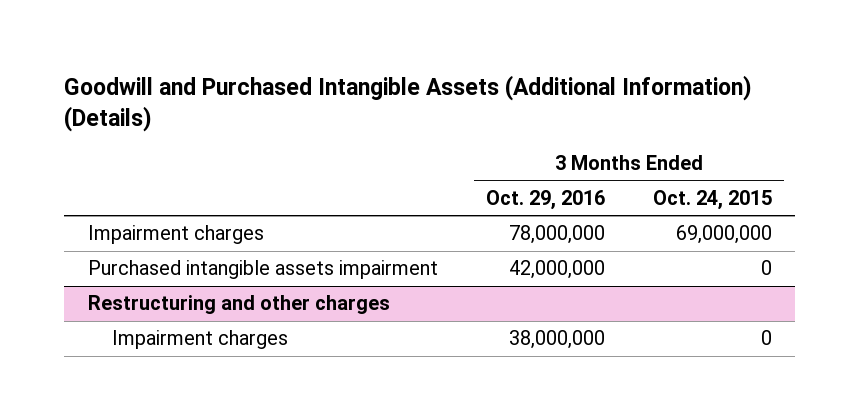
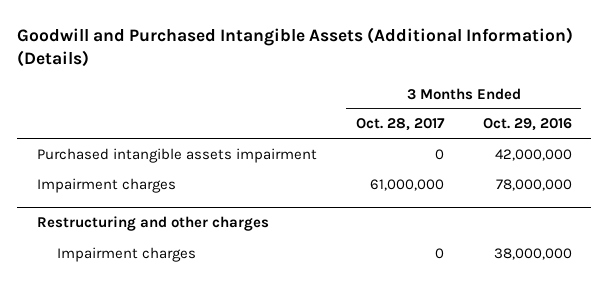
[652,190,772,211] Oct. 24, 2015 -> none
none -> [355,118,445,132] Oct. 28, 2017
[87,225,264,245] Impairment charges -> [36,177,176,193] Impairment charges

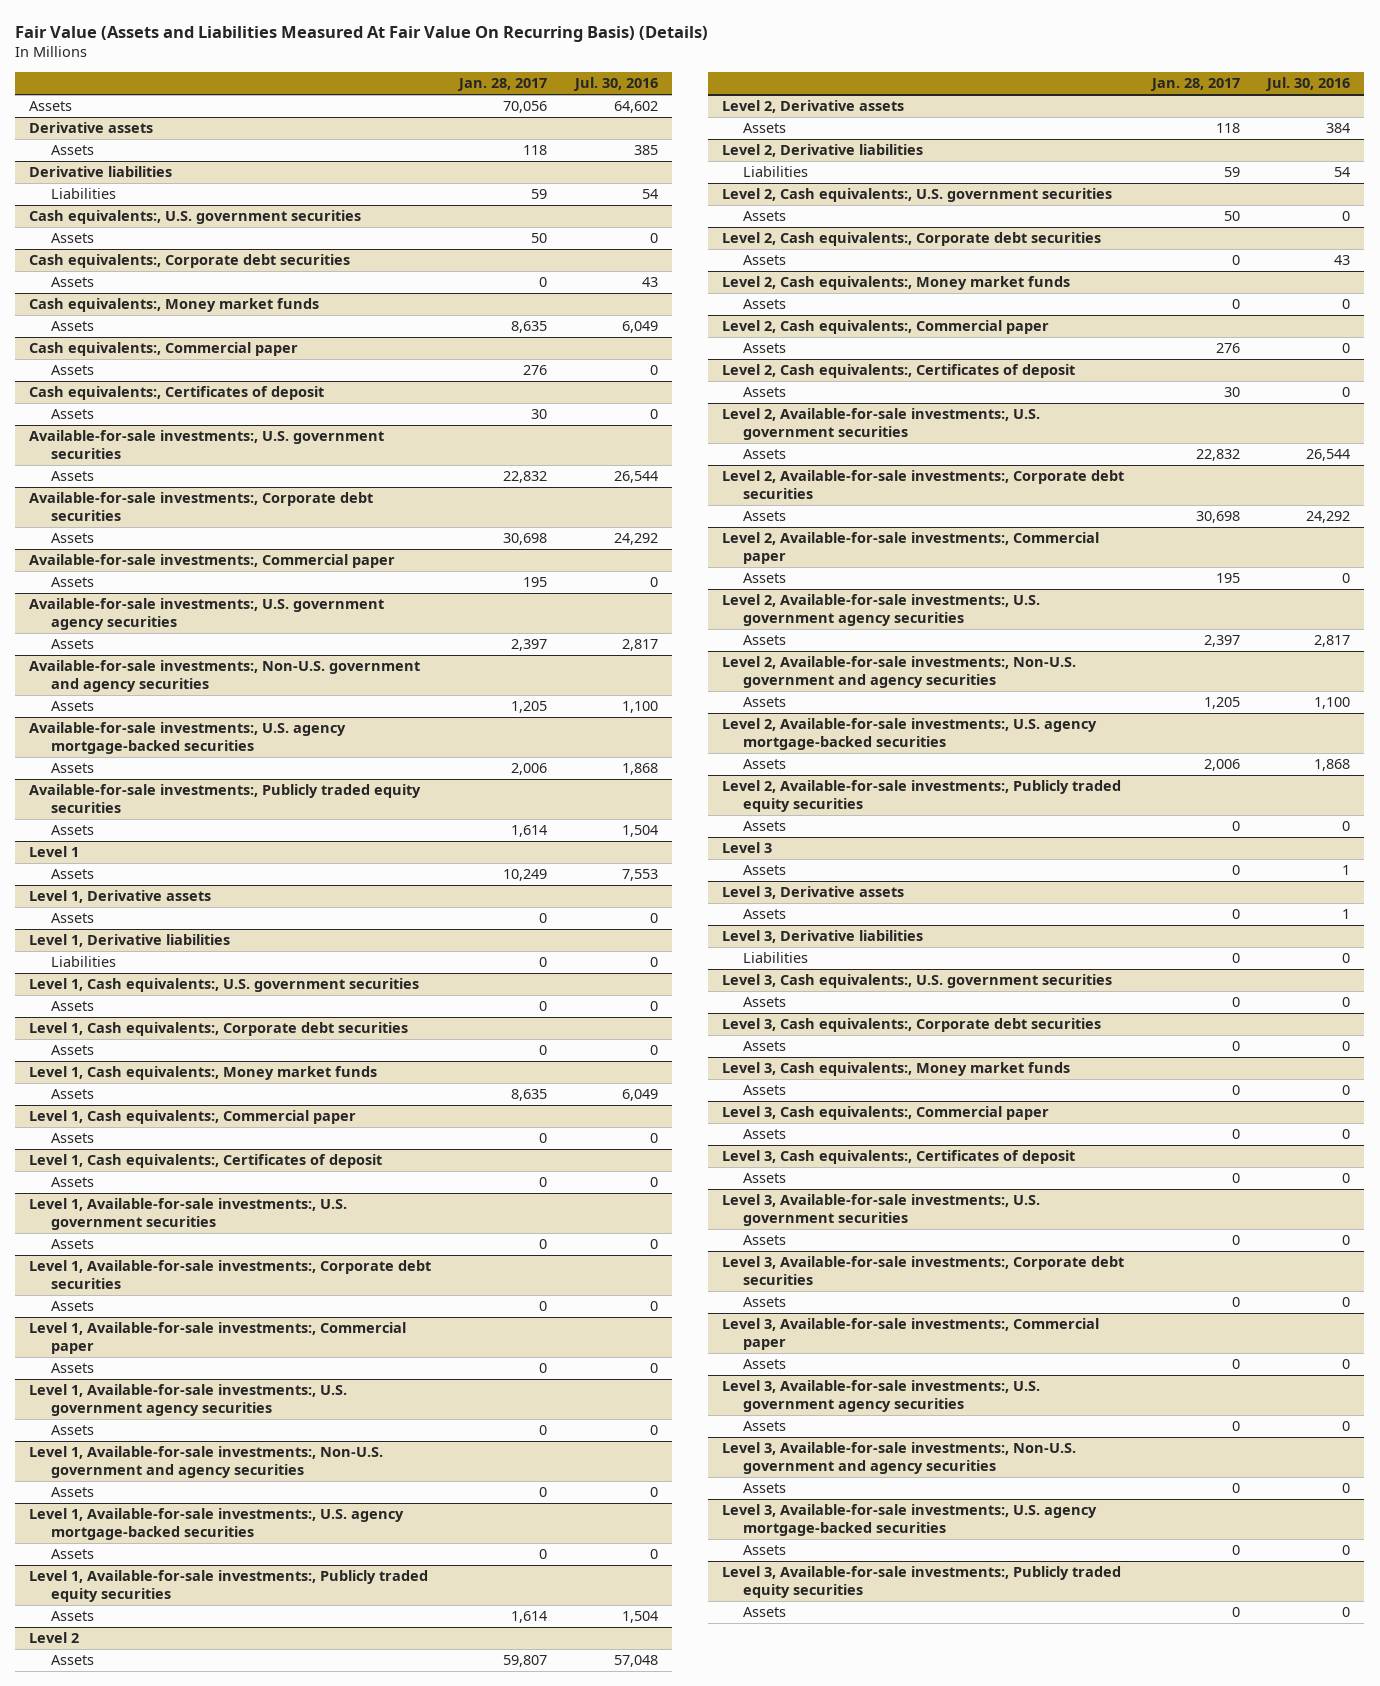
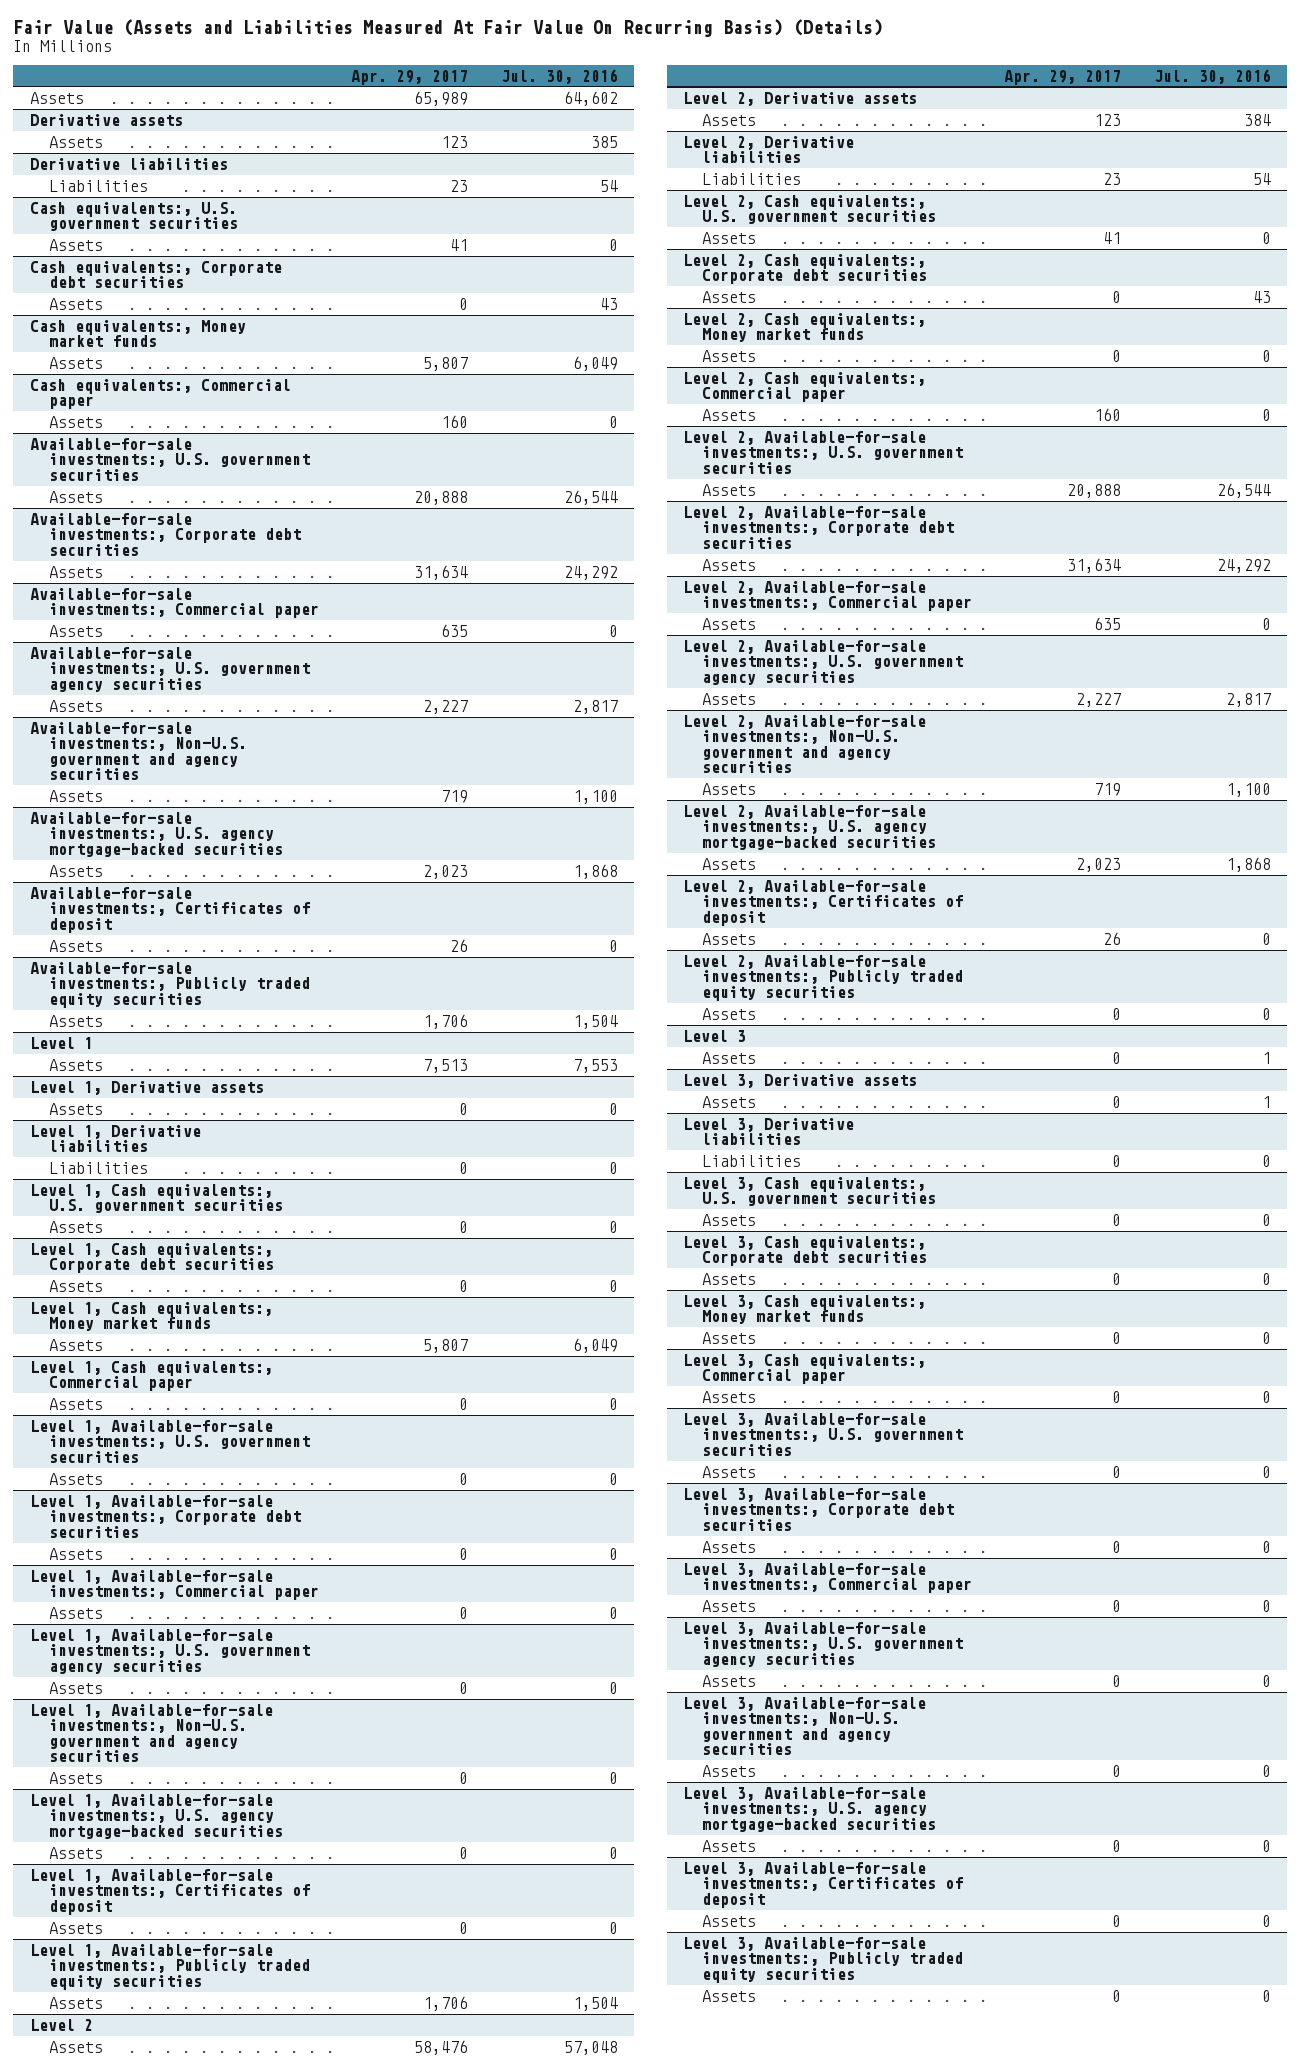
[457,78,548,92] Jan. 28, 2017 -> none
none -> [351,69,469,85] Apr. 29, 2017
[29,386,325,401] Cash equivalents:, Certificates of deposit -> none
[50,409,94,420] Assets -> none
none -> [29,886,310,933] Available-for-sale investments:, Certificates of deposit
none -> [48,939,103,952] Assets
[29,1154,383,1169] Level 1, Cash equivalents:, Certificates of deposit -> none
[50,1177,94,1188] Assets -> none
none -> [29,1868,310,1915] Level 1, Available-for-sale investments:, Certificates of deposit
none -> [48,1921,103,1934] Assets
[721,364,1075,379] Level 2, Cash equivalents:, Certificates of deposit -> none
[743,387,787,398] Assets -> none
none -> [682,879,963,926] Level 2, Available-for-sale investments:, Certificates of deposit
none -> [701,932,756,945] Assets
[721,1150,1075,1165] Level 3, Cash equivalents:, Certificates of deposit -> none
[743,1173,787,1184] Assets -> none
none -> [682,1861,963,1908] Level 3, Available-for-sale investments:, Certificates of deposit
none -> [701,1914,756,1927] Assets

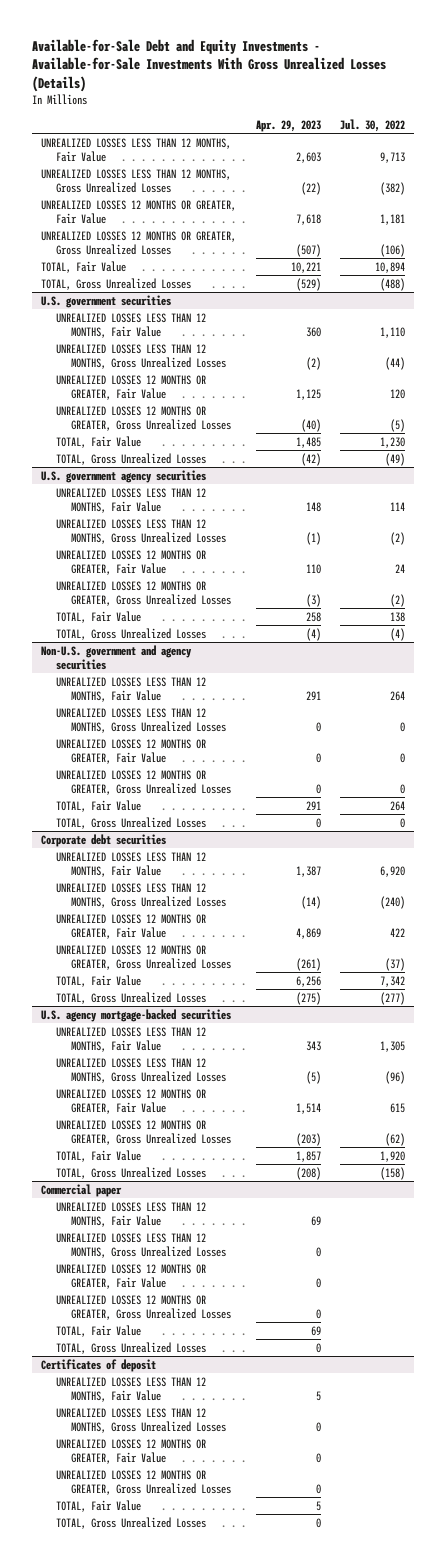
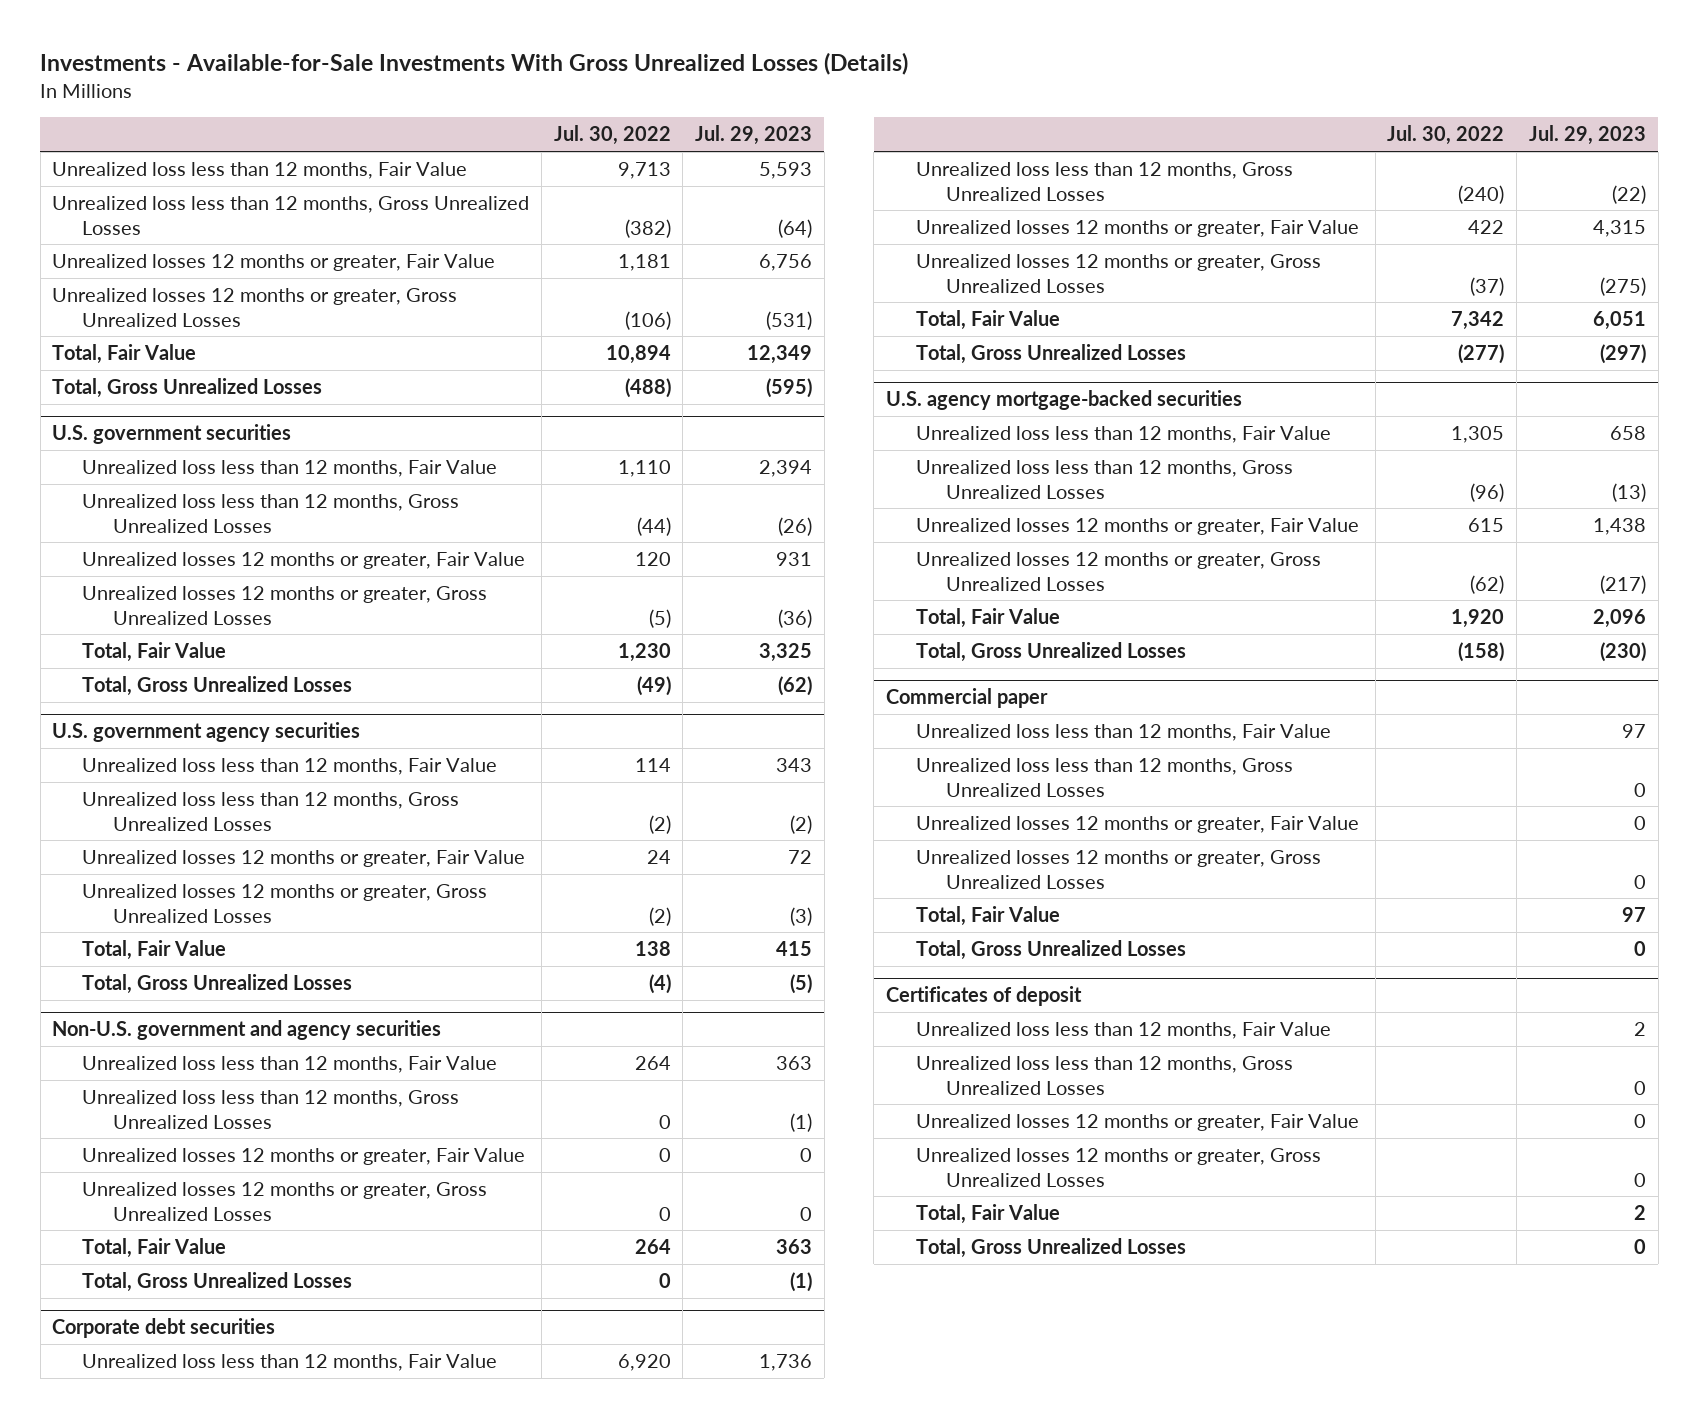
[31,38,386,92] Available-for-Sale Debt and Equity Investments - Available-for-Sale Investments With Gross Unrealized Losses (Details) -> [40,51,909,75] Investments - Available-for-Sale Investments With Gross Unrealized Losses (Details)
[255,119,321,132] Apr. 29, 2023 -> none
none -> [695,125,813,146] Jul. 29, 2023
[41,137,232,162] UNREALIZED LOSSES LESS THAN 12 MONTHS, Fair Value -> [52,161,468,179] Unrealized loss less than 12 months, Fair Value
[41,168,232,193] UNREALIZED LOSSES LESS THAN 12 MONTHS, Gross Unrealized Losses -> [52,195,530,235] Unrealized loss less than 12 months, Gross Unrealized Losses
[41,199,237,224] UNREALIZED LOSSES 12 MONTHS OR GREATER, Fair Value -> [52,253,496,271] Unrealized losses 12 months or greater, Fair Value
[41,230,237,255] UNREALIZED LOSSES 12 MONTHS OR GREATER, Gross Unrealized Losses -> [52,287,458,327] Unrealized losses 12 months or greater, Gross Unrealized Losses
[41,260,127,273] TOTAL, Fair Value -> [52,343,197,364] Total, Fair Value
[41,277,192,290] TOTAL, Gross Unrealized Losses -> [52,377,323,398] Total, Gross Unrealized Losses
[56,312,207,338] UNREALIZED LOSSES LESS THAN 12 MONTHS, Fair Value -> [82,459,498,477] Unrealized loss less than 12 months, Fair Value
[56,343,227,369] UNREALIZED LOSSES LESS THAN 12 MONTHS, Gross Unrealized Losses -> [82,493,460,533] Unrealized loss less than 12 months, Gross Unrealized Losses
[56,374,207,400] UNREALIZED LOSSES 12 MONTHS OR GREATER, Fair Value -> [82,551,526,569] Unrealized losses 12 months or greater, Fair Value
[56,405,232,431] UNREALIZED LOSSES 12 MONTHS OR GREATER, Gross Unrealized Losses -> [82,585,488,625] Unrealized losses 12 months or greater, Gross Unrealized Losses
[56,435,142,448] TOTAL, Fair Value -> [82,641,227,662] Total, Fair Value
[56,452,207,465] TOTAL, Gross Unrealized Losses -> [82,675,353,696] Total, Gross Unrealized Losses
[56,487,207,513] UNREALIZED LOSSES LESS THAN 12 MONTHS, Fair Value -> [82,757,498,775] Unrealized loss less than 12 months, Fair Value
[56,518,227,544] UNREALIZED LOSSES LESS THAN 12 MONTHS, Gross Unrealized Losses -> [82,791,460,831] Unrealized loss less than 12 months, Gross Unrealized Losses
[56,549,207,575] UNREALIZED LOSSES 12 MONTHS OR GREATER, Fair Value -> [82,849,526,867] Unrealized losses 12 months or greater, Fair Value
[56,580,232,606] UNREALIZED LOSSES 12 MONTHS OR GREATER, Gross Unrealized Losses -> [82,883,488,923] Unrealized losses 12 months or greater, Gross Unrealized Losses
[56,610,142,623] TOTAL, Fair Value -> [82,939,227,960] Total, Fair Value
[56,627,207,640] TOTAL, Gross Unrealized Losses -> [82,973,353,994] Total, Gross Unrealized Losses
[56,676,207,702] UNREALIZED LOSSES LESS THAN 12 MONTHS, Fair Value -> [82,1055,498,1073] Unrealized loss less than 12 months, Fair Value
[56,707,227,733] UNREALIZED LOSSES LESS THAN 12 MONTHS, Gross Unrealized Losses -> [82,1089,460,1129] Unrealized loss less than 12 months, Gross Unrealized Losses
[56,738,207,764] UNREALIZED LOSSES 12 MONTHS OR GREATER, Fair Value -> [82,1147,526,1165] Unrealized losses 12 months or greater, Fair Value
[56,769,232,795] UNREALIZED LOSSES 12 MONTHS OR GREATER, Gross Unrealized Losses -> [82,1181,488,1221] Unrealized losses 12 months or greater, Gross Unrealized Losses
[56,799,142,812] TOTAL, Fair Value -> [82,1237,227,1258] Total, Fair Value
[56,816,207,829] TOTAL, Gross Unrealized Losses -> [82,1271,353,1292] Total, Gross Unrealized Losses
[56,851,207,877] UNREALIZED LOSSES LESS THAN 12 MONTHS, Fair Value -> [82,1353,498,1371] Unrealized loss less than 12 months, Fair Value
[56,882,227,908] UNREALIZED LOSSES LESS THAN 12 MONTHS, Gross Unrealized Losses -> [916,161,1294,201] Unrealized loss less than 12 months, Gross Unrealized Losses
[56,913,207,939] UNREALIZED LOSSES 12 MONTHS OR GREATER, Fair Value -> [916,219,1360,237] Unrealized losses 12 months or greater, Fair Value
[56,944,232,970] UNREALIZED LOSSES 12 MONTHS OR GREATER, Gross Unrealized Losses -> [916,253,1322,293] Unrealized losses 12 months or greater, Gross Unrealized Losses
[56,974,142,987] TOTAL, Fair Value -> [916,309,1061,330] Total, Fair Value
[56,991,207,1004] TOTAL, Gross Unrealized Losses -> [916,343,1187,364] Total, Gross Unrealized Losses
[56,1026,207,1052] UNREALIZED LOSSES LESS THAN 12 MONTHS, Fair Value -> [916,425,1332,443] Unrealized loss less than 12 months, Fair Value
[56,1057,227,1083] UNREALIZED LOSSES LESS THAN 12 MONTHS, Gross Unrealized Losses -> [916,459,1294,499] Unrealized loss less than 12 months, Gross Unrealized Losses
[56,1088,207,1114] UNREALIZED LOSSES 12 MONTHS OR GREATER, Fair Value -> [916,517,1360,535] Unrealized losses 12 months or greater, Fair Value
[56,1119,232,1145] UNREALIZED LOSSES 12 MONTHS OR GREATER, Gross Unrealized Losses -> [916,551,1322,591] Unrealized losses 12 months or greater, Gross Unrealized Losses
[56,1149,142,1162] TOTAL, Fair Value -> [916,607,1061,628] Total, Fair Value
[56,1166,207,1179] TOTAL, Gross Unrealized Losses -> [916,641,1187,662] Total, Gross Unrealized Losses
[56,1201,207,1227] UNREALIZED LOSSES LESS THAN 12 MONTHS, Fair Value -> [916,723,1332,741] Unrealized loss less than 12 months, Fair Value
[56,1232,227,1258] UNREALIZED LOSSES LESS THAN 12 MONTHS, Gross Unrealized Losses -> [916,757,1294,797] Unrealized loss less than 12 months, Gross Unrealized Losses
[56,1263,207,1289] UNREALIZED LOSSES 12 MONTHS OR GREATER, Fair Value -> [916,815,1360,833] Unrealized losses 12 months or greater, Fair Value
[56,1294,232,1320] UNREALIZED LOSSES 12 MONTHS OR GREATER, Gross Unrealized Losses -> [916,849,1322,889] Unrealized losses 12 months or greater, Gross Unrealized Losses
[56,1324,142,1337] TOTAL, Fair Value -> [916,905,1061,926] Total, Fair Value
[56,1341,207,1354] TOTAL, Gross Unrealized Losses -> [916,939,1187,960] Total, Gross Unrealized Losses
[56,1376,207,1402] UNREALIZED LOSSES LESS THAN 12 MONTHS, Fair Value -> [916,1021,1332,1039] Unrealized loss less than 12 months, Fair Value
[56,1407,227,1433] UNREALIZED LOSSES LESS THAN 12 MONTHS, Gross Unrealized Losses -> [916,1055,1294,1095] Unrealized loss less than 12 months, Gross Unrealized Losses
[56,1438,207,1464] UNREALIZED LOSSES 12 MONTHS OR GREATER, Fair Value -> [916,1113,1360,1131] Unrealized losses 12 months or greater, Fair Value
[56,1469,232,1495] UNREALIZED LOSSES 12 MONTHS OR GREATER, Gross Unrealized Losses -> [916,1147,1322,1187] Unrealized losses 12 months or greater, Gross Unrealized Losses
[56,1499,142,1512] TOTAL, Fair Value -> [916,1203,1061,1224] Total, Fair Value
[56,1516,207,1529] TOTAL, Gross Unrealized Losses -> [916,1237,1187,1258] Total, Gross Unrealized Losses

